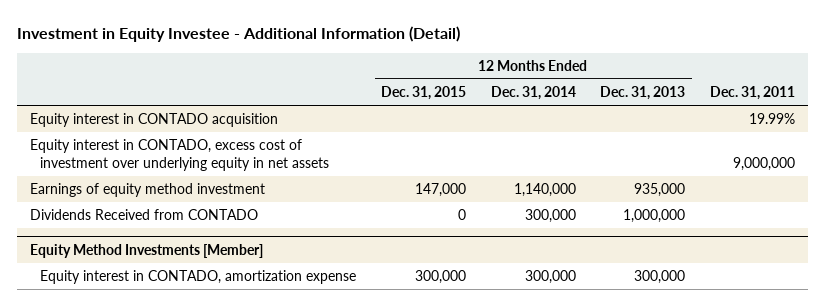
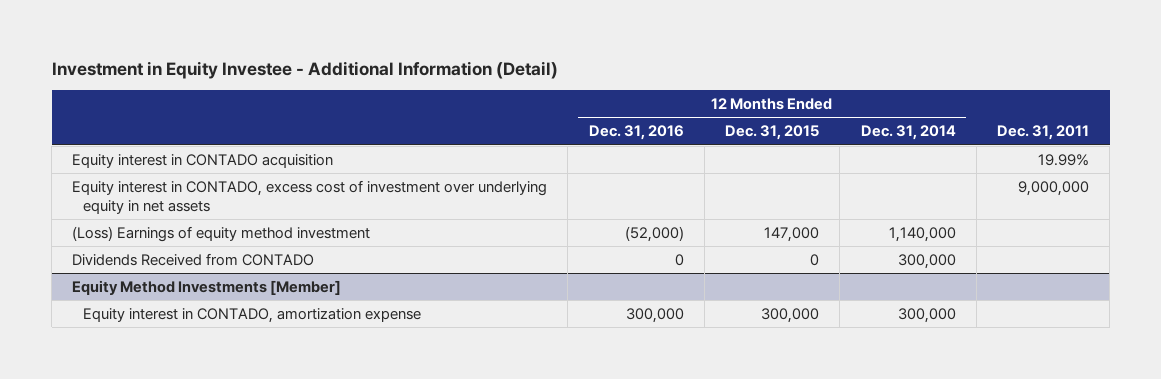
[600,85,686,100] Dec. 31, 2013 -> none
none -> [588,125,684,141] Dec. 31, 2016
[29,183,265,198] Earnings of equity method investment -> [72,226,371,243] (Loss) Earnings of equity method investment

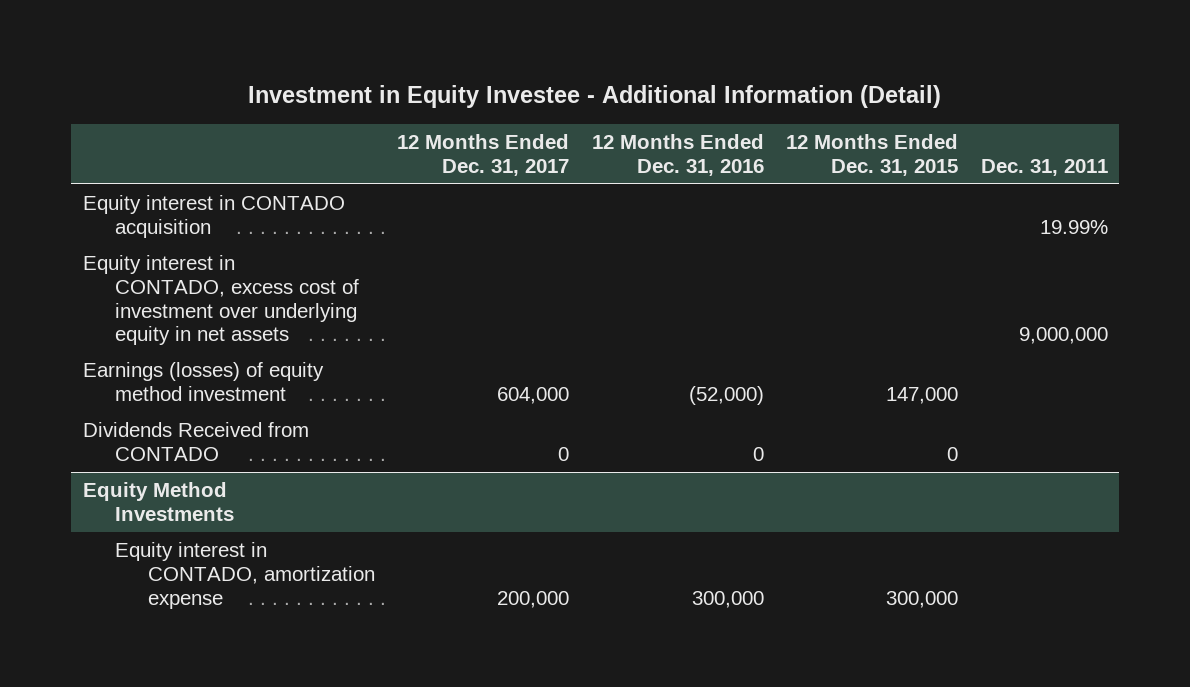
[860,125,956,141] Dec. 31, 2014 -> none
none -> [397,133,570,176] 12 Months Ended Dec. 31, 2017
[72,226,371,243] (Loss) Earnings of equity method investment -> [82,362,324,401] Earnings (losses) of equity method investment
[72,280,342,296] Equity Method Investments [Member] -> [82,482,235,521] Equity Method Investments

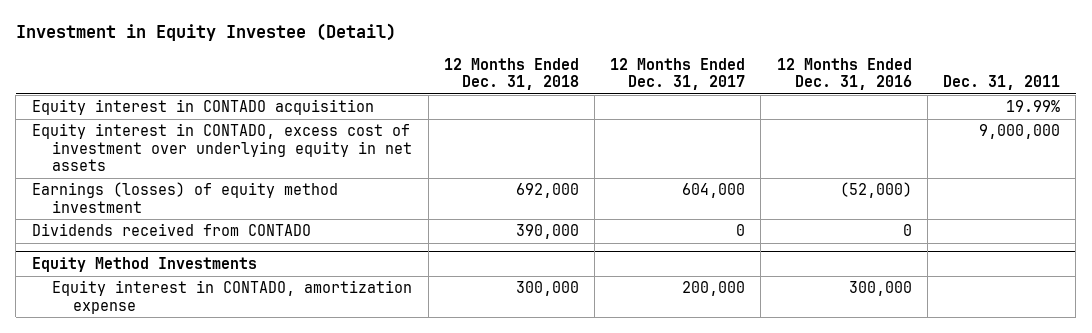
[248,85,942,109] Investment in Equity Investee - Additional Information (Detail) -> [15,23,396,42] Investment in Equity Investee (Detail)
[786,133,959,176] 12 Months Ended Dec. 31, 2015 -> none
none -> [443,57,579,91] 12 Months Ended Dec. 31, 2018
[82,422,309,461] Dividends Received from CONTADO -> [31,223,311,237] Dividends received from CONTADO

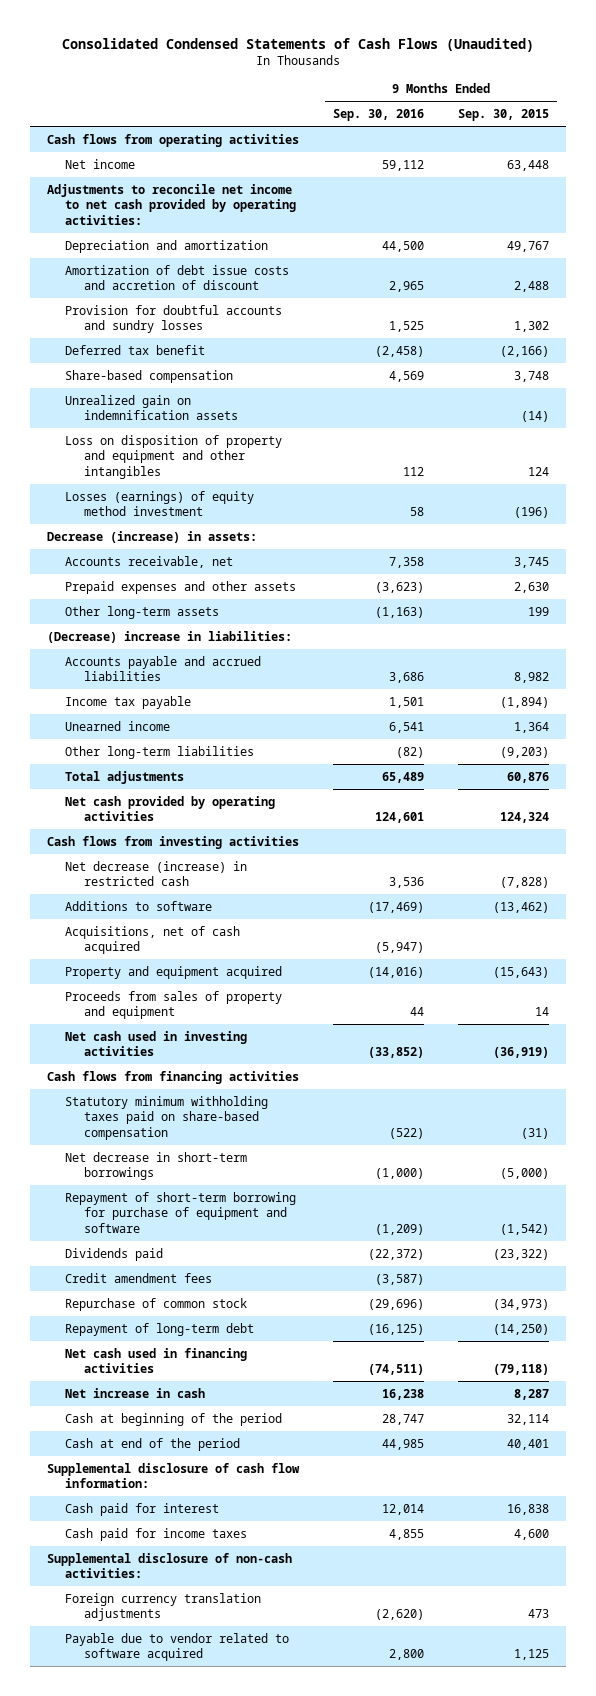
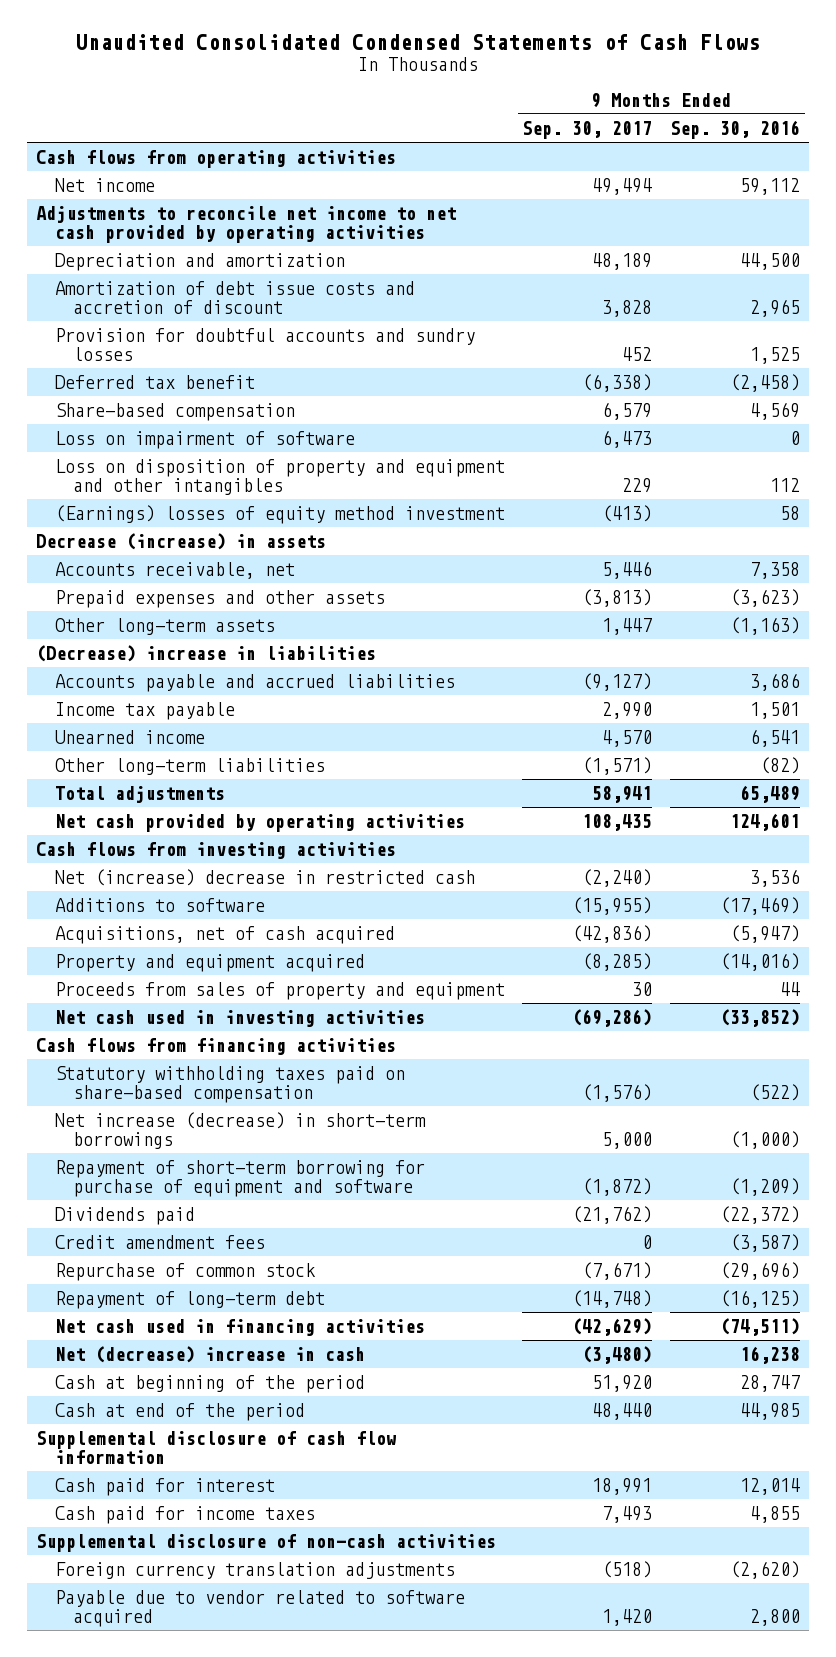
[62,37,535,52] Consolidated Condensed Statements of Cash Flows (Unaudited) -> [75,34,760,51] Unaudited Consolidated Condensed Statements of Cash Flows
[457,109,549,122] Sep. 30, 2015 -> none
none -> [522,120,653,139] Sep. 30, 2017
[47,183,297,225] Adjustments to reconcile net income to net cash provided by operating activities: -> [35,206,456,243] Adjustments to reconcile net income to net cash provided by operating activities
[65,394,238,421] Unrealized gain on indemnification assets -> none
none -> [54,431,355,450] Loss on impairment of software
[65,490,255,517] Losses (earnings) of equity method investment -> [54,505,505,525] (Earnings) losses of equity method investment
[47,530,258,543] Decrease (increase) in assets: -> [35,533,326,551] Decrease (increase) in assets
[47,630,293,643] (Decrease) increase in liabilities: -> [35,645,376,663] (Decrease) increase in liabilities
[65,860,248,887] Net decrease (increase) in restricted cash -> [54,869,475,887] Net (increase) decrease in restricted cash
[65,1095,269,1140] Statutory minimum withholding taxes paid on share-based compensation -> [54,1066,405,1103] Statutory withholding taxes paid on share-based compensation
[65,1151,248,1181] Net decrease in short-term borrowings -> [54,1112,426,1149] Net increase (decrease) in short-term borrowings
[65,1387,206,1398] Net increase in cash -> [54,1346,365,1364] Net (decrease) increase in cash
[47,1462,301,1489] Supplemental disclosure of cash flow information: -> [35,1431,396,1464] Supplemental disclosure of cash flow information
[47,1552,293,1579] Supplemental disclosure of non-cash activities: -> [35,1534,496,1553] Supplemental disclosure of non-cash activities

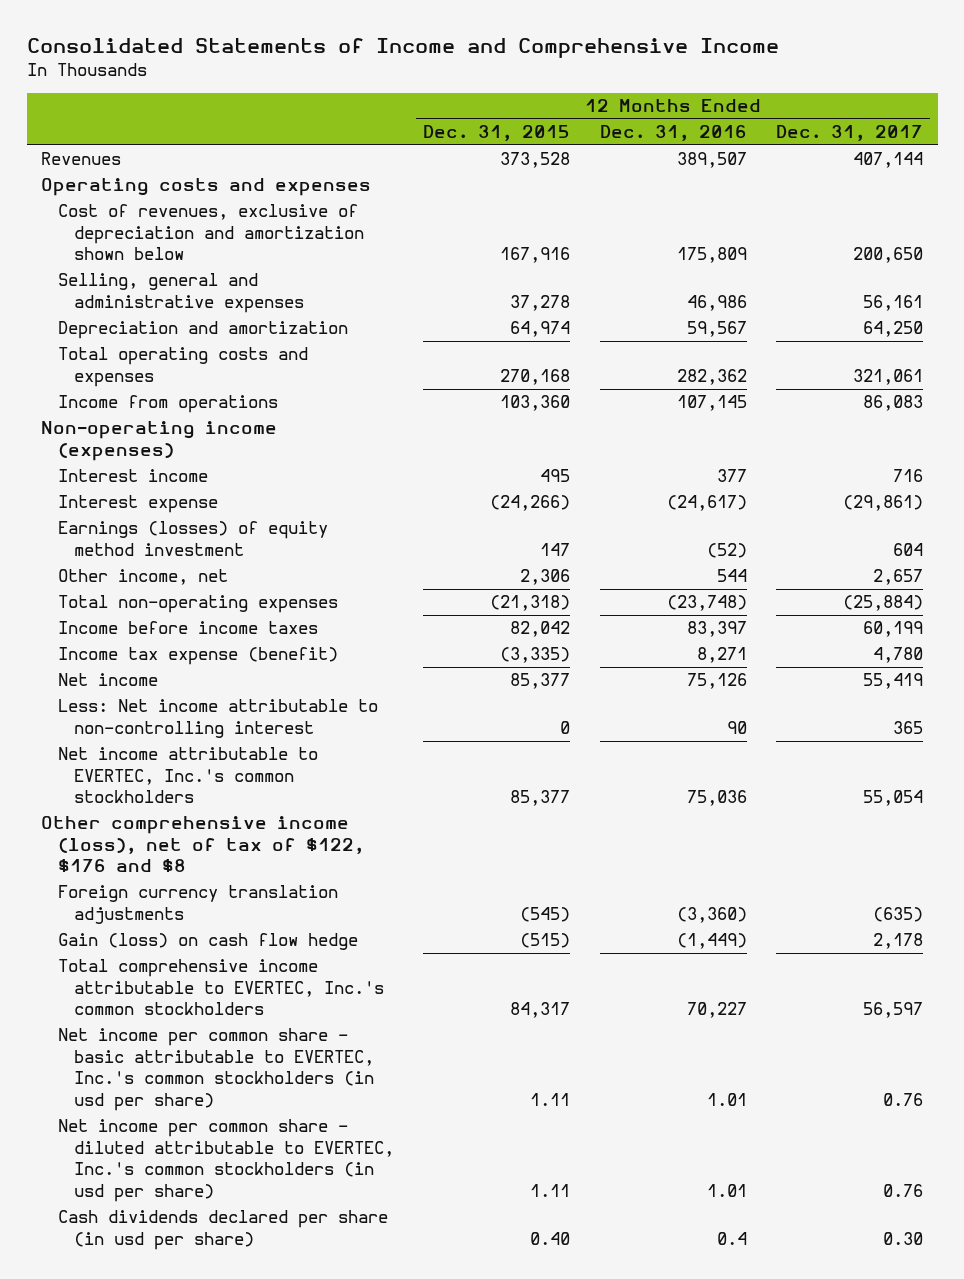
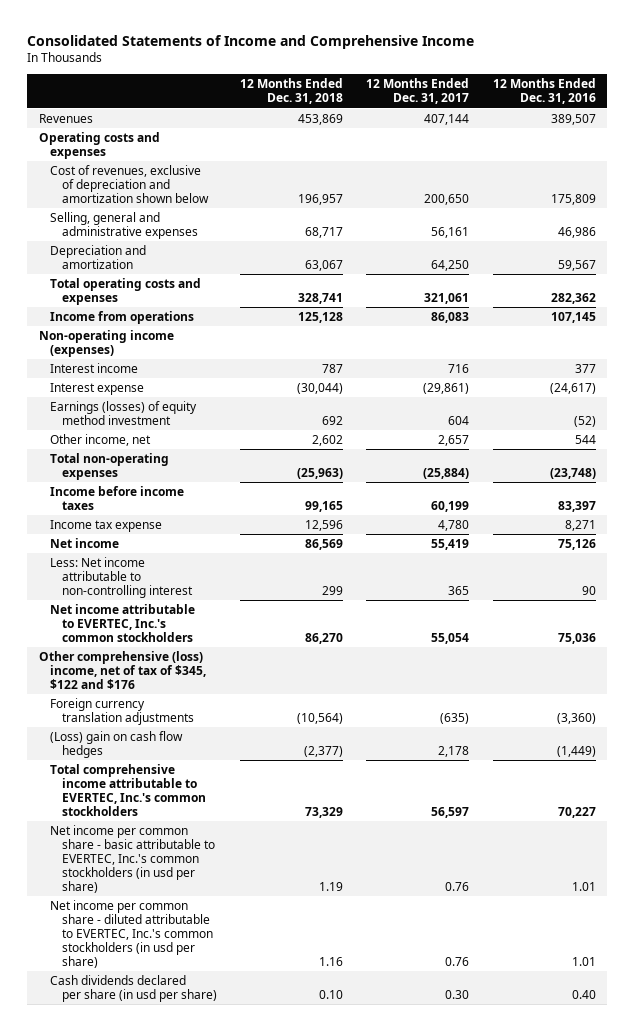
[423,125,571,142] Dec. 31, 2015 -> none
none -> [240,78,344,105] 12 Months Ended Dec. 31, 2018
[57,647,338,666] Income tax expense (benefit) -> [50,519,163,532] Income tax expense
[41,816,364,873] Other comprehensive income (loss), net of tax of $122, $176 and $8 -> [38,650,207,690] Other comprehensive (loss) income, net of tax of $345, $122 and $176
[57,933,358,951] Gain (loss) on cash flow hedge -> [50,730,184,758] (Loss) gain on cash flow hedges
[716,1231,747,1245] 0.4 -> [571,989,596,999] 0.40

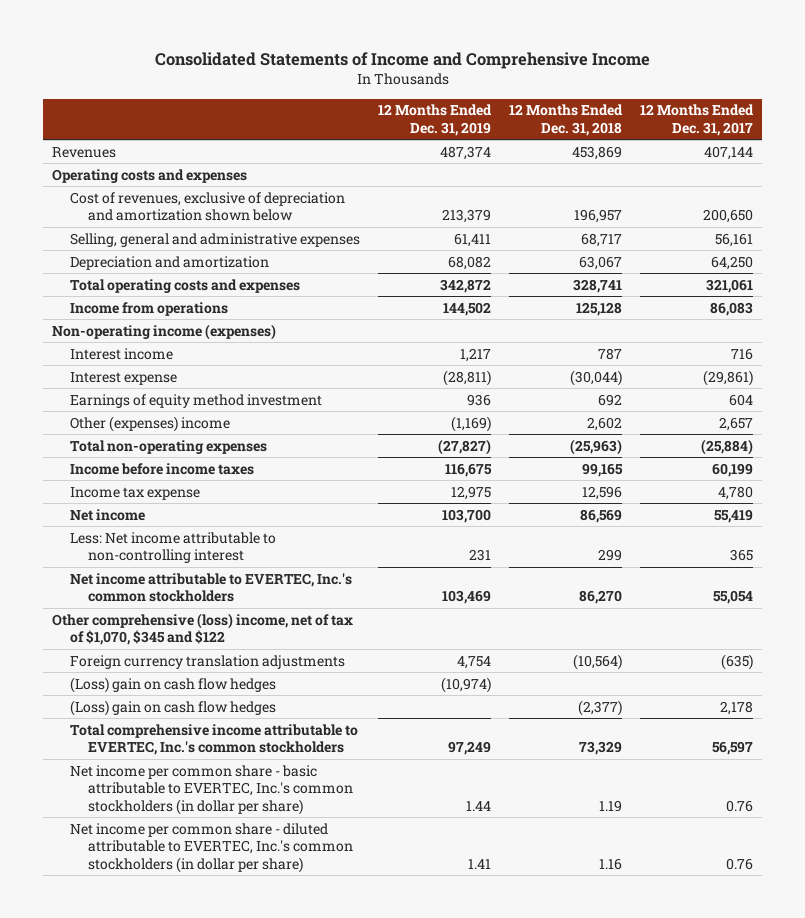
[492,78,596,105] 12 Months Ended Dec. 31, 2016 -> none
none -> [378,104,493,136] 12 Months Ended Dec. 31, 2019
[50,400,198,425] Earnings (losses) of equity method investment -> [70,393,323,408] Earnings of equity method investment
[50,433,152,446] Other income, net -> [70,415,231,432] Other (expenses) income
[38,650,207,690] Other comprehensive (loss) income, net of tax of $345, $122 and $176 -> [52,612,354,646] Other comprehensive (loss) income, net of tax of $1,070, $345 and $122
none -> [70,676,277,693] (Loss) gain on cash flow hedges
[50,974,218,1002] Cash dividends declared per share (in usd per share) -> none
[50,824,216,894] Net income per common share - basic attributable to EVERTEC, Inc.'s common stockholders (in usd per share) -> [70,764,354,815] Net income per common share - basic attributable to EVERTEC, Inc.'s common stockholders (in dollar per share)
[50,899,214,969] Net income per common share - diluted attributable to EVERTEC, Inc.'s common stockholders (in usd per share) -> [70,822,354,873] Net income per common share - diluted attributable to EVERTEC, Inc.'s common stockholders (in dollar per share)

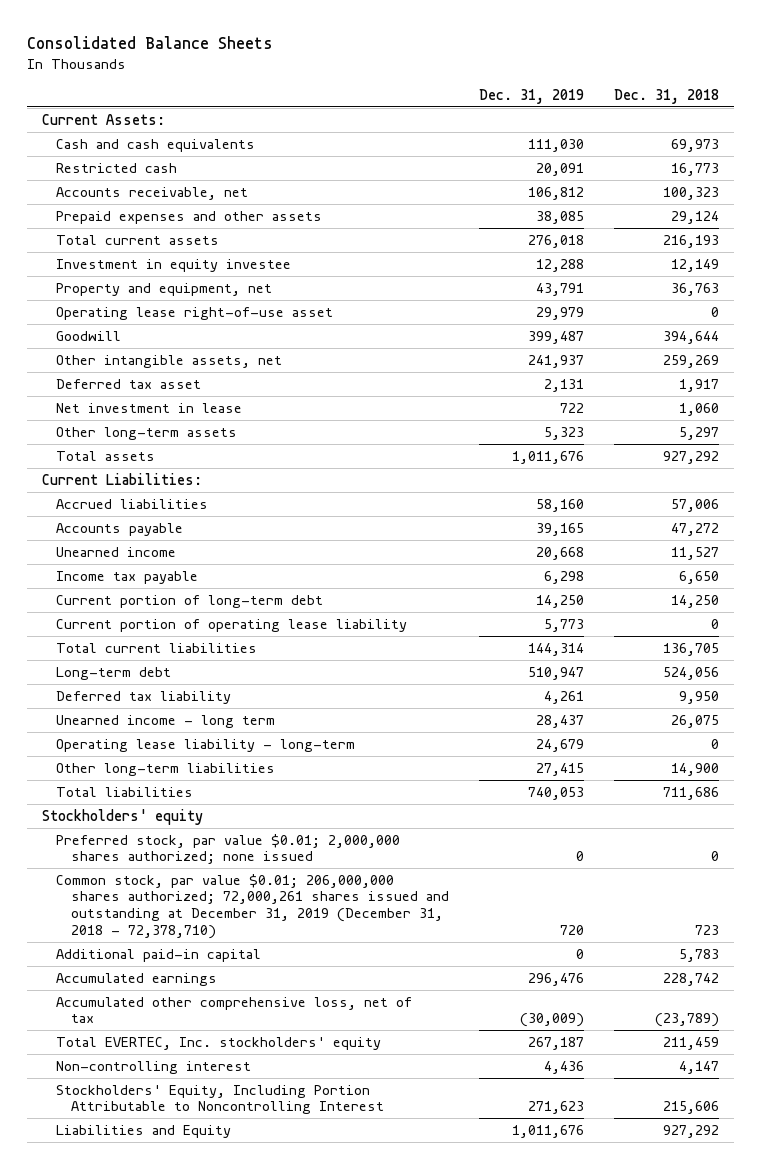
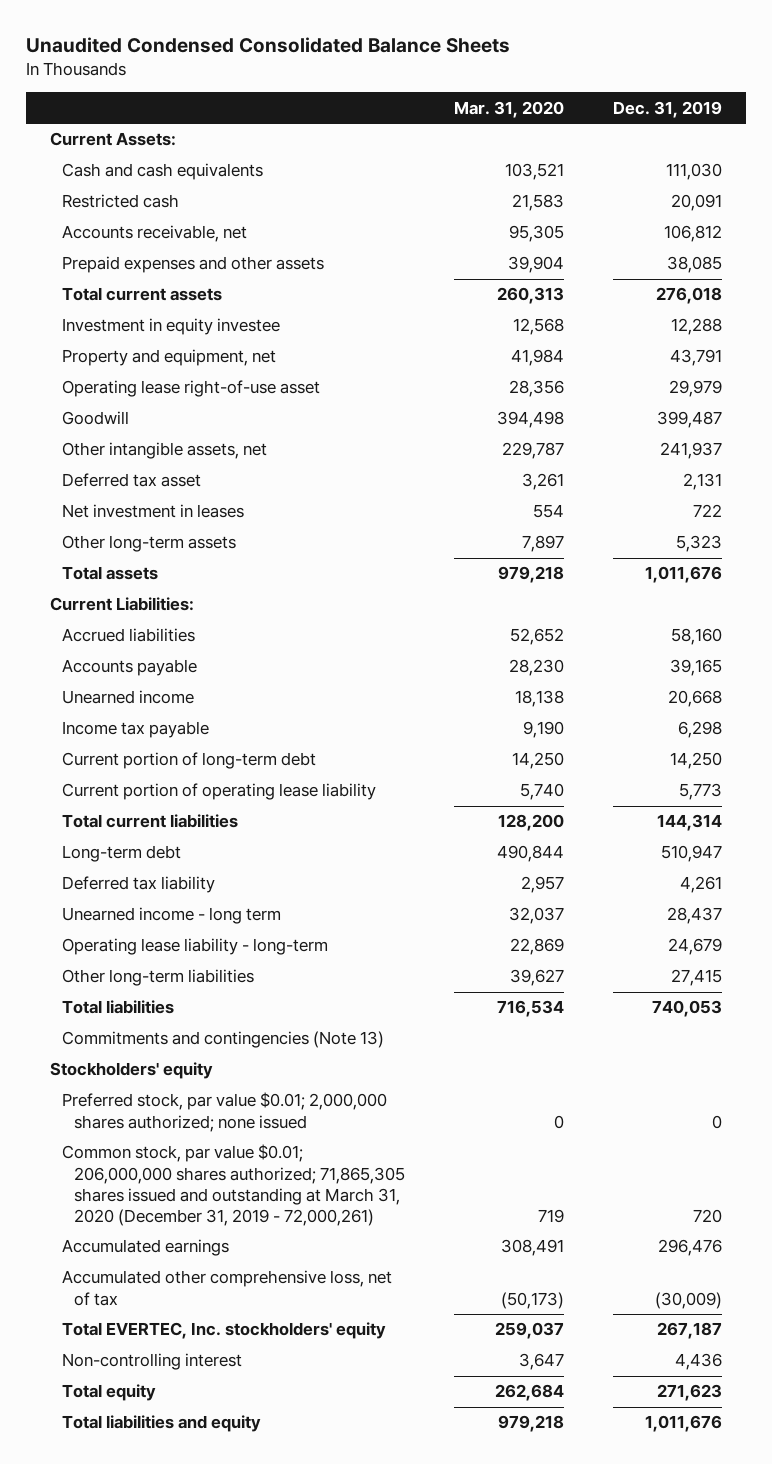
[26,36,273,50] Consolidated Balance Sheets -> [25,37,510,54] Unaudited Condensed Consolidated Balance Sheets
[613,88,719,104] Dec. 31, 2018 -> none
none -> [454,100,565,118] Mar. 31, 2020
[56,402,243,413] Net investment in lease -> [62,504,245,519] Net investment in leases
none -> [62,1031,385,1049] Commitments and contingencies (Note 13)
[56,948,262,962] Additional paid-in capital -> none
[56,873,449,939] Common stock, par value $0.01; 206,000,000 shares authorized; 72,000,261 shares issued and outstanding at December 31, 2019 (December 31, 2018 - 72,378,710) -> [62,1144,406,1227] Common stock, par value $0.01; 206,000,000 shares authorized; 71,865,305 shares issued and outstanding at March 31, 2020 (December 31, 2019 - 72,000,261)
[56,1084,384,1115] Stockholders' Equity, Including Portion Attributable to Noncontrolling Interest -> [62,1384,157,1402] Total equity
[56,1124,232,1138] Liabilities and Equity -> [62,1415,262,1433] Total liabilities and equity

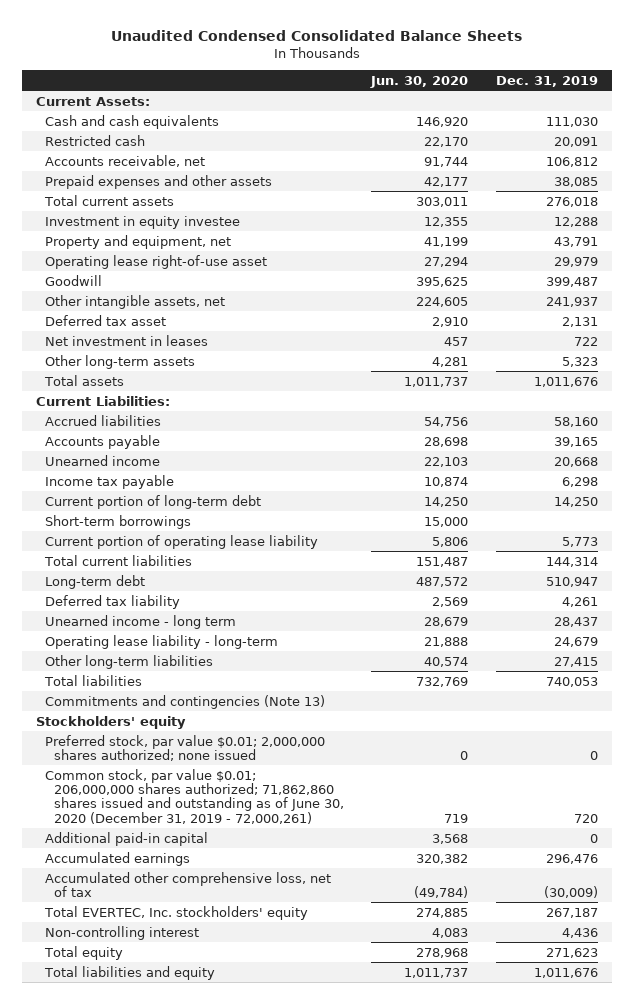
[454,100,565,118] Mar. 31, 2020 -> none
none -> [370,75,469,88] Jun. 30, 2020
none -> [44,514,191,529] Short-term borrowings
[62,1144,406,1227] Common stock, par value $0.01; 206,000,000 shares authorized; 71,865,305 shares issued and outstanding at March 31, 2020 (December 31, 2019 - 72,000,261) -> [44,768,344,824] Common stock, par value $0.01; 206,000,000 shares authorized; 71,862,860 shares issued and outstanding as of June 30, 2020 (December 31, 2019 - 72,000,261)
none -> [44,831,208,846] Additional paid-in capital

